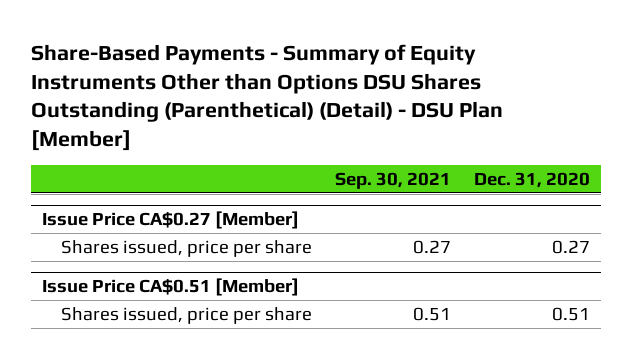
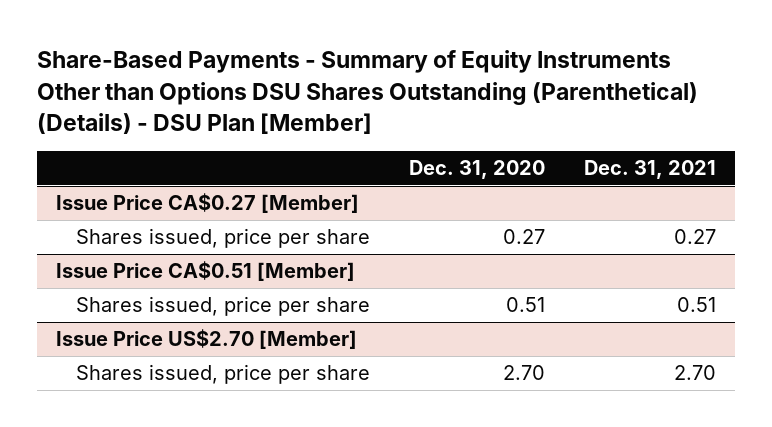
[30,43,503,152] Share-Based Payments - Summary of Equity Instruments Other than Options DSU Shares Outstanding (Parenthetical) (Detail) - DSU Plan [Member] -> [36,50,698,134] Share-Based Payments - Summary of Equity Instruments Other than Options DSU Shares Outstanding (Parenthetical) (Details) - DSU Plan [Member]
[334,171,451,189] Sep. 30, 2021 -> none
none -> [583,160,716,180] Dec. 31, 2021
none -> [56,329,358,350] Issue Price US$2.70 [Member]
none -> [76,364,371,385] Shares issued, price per share

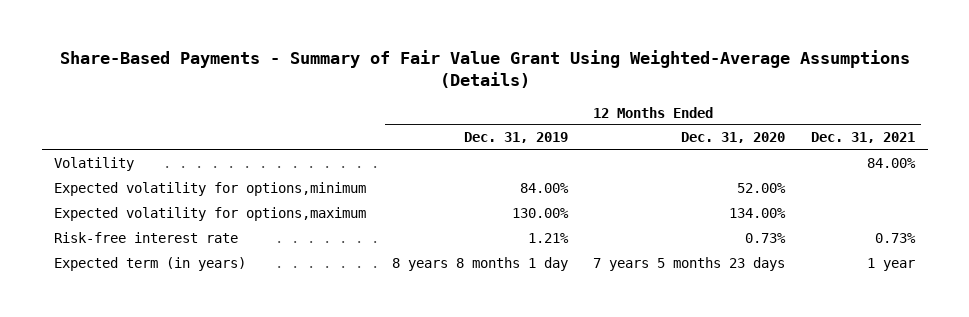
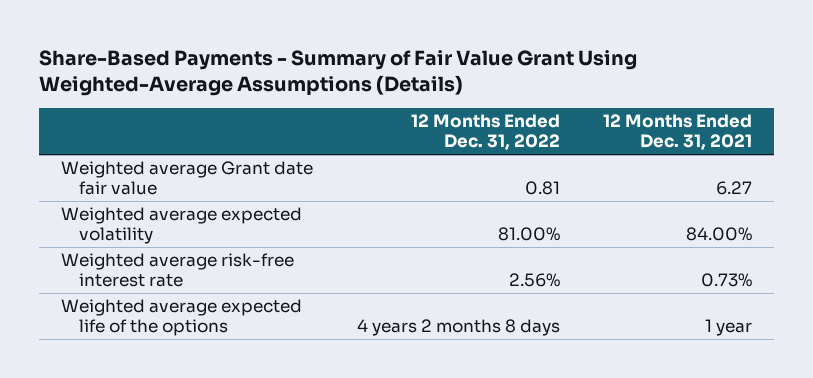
[463,132,568,144] Dec. 31, 2019 -> none
[681,132,786,144] Dec. 31, 2020 -> none
none -> [410,114,560,151] 12 Months Ended Dec. 31, 2022
[54,181,367,196] Expected volatility for options,minimum -> none
[54,206,367,221] Expected volatility for options,maximum -> none
none -> [60,160,313,196] Weighted average Grant date fair value
[54,156,135,171] Volatility -> [60,206,302,245] Weighted average expected volatility
[54,231,239,243] Risk-free interest rate -> [60,252,294,288] Weighted average risk-free interest rate
[54,256,247,271] Expected term (in years) -> [60,298,302,337] Weighted average expected life of the options

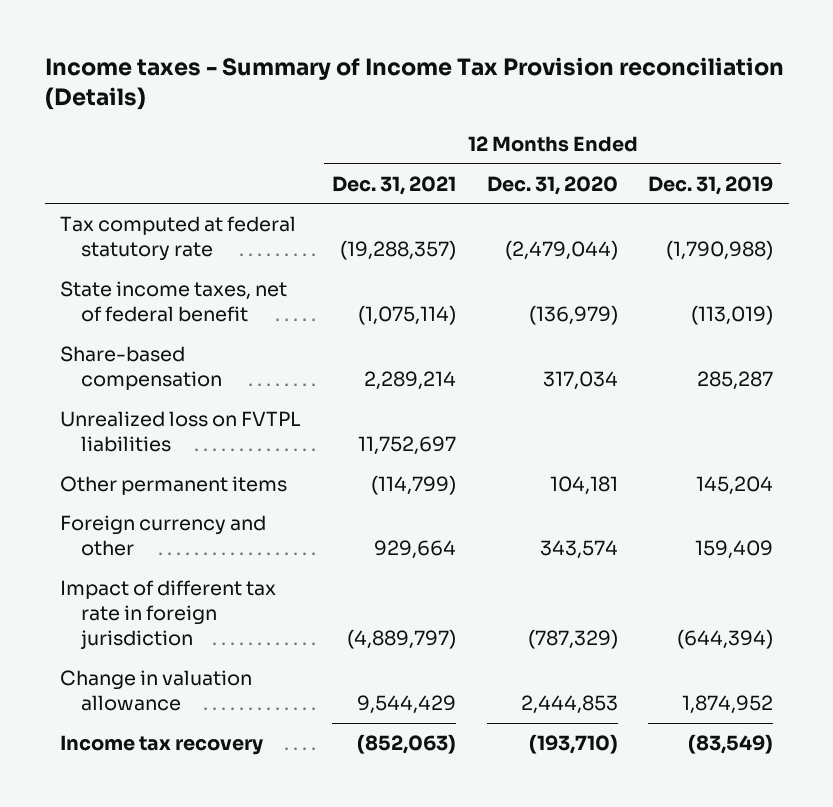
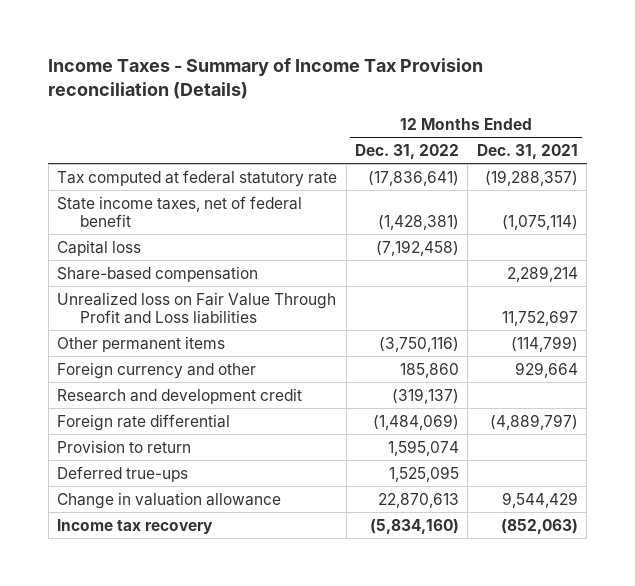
[44,56,784,111] Income taxes - Summary of Income Tax Provision reconciliation (Details) -> [48,58,484,100] Income Taxes - Summary of Income Tax Provision reconciliation (Details)
[486,175,618,195] Dec. 31, 2020 -> none
[648,175,774,195] Dec. 31, 2019 -> none
none -> [354,144,459,160] Dec. 31, 2022
none -> [57,239,142,256] Capital loss
[59,410,301,453] Unrealized loss on FVTPL liabilities -> [57,291,337,325] Unrealized loss on Fair Value Through Profit and Loss liabilities
none -> [57,387,303,404] Research and development credit
[59,579,276,650] Impact of different tax rate in foreign jurisdiction -> [57,413,231,431] Foreign rate differential
none -> [57,439,192,453] Provision to return
none -> [57,465,189,482] Deferred true-ups

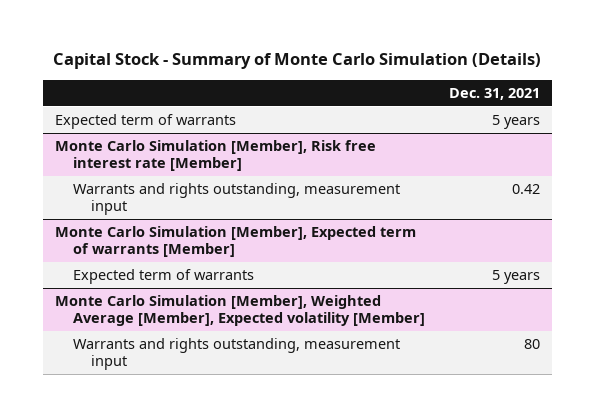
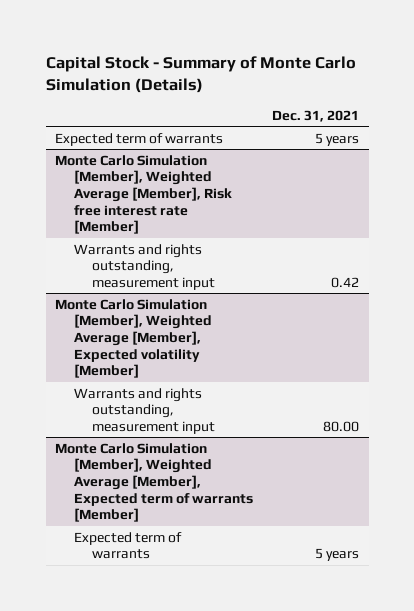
[55,140,377,172] Monte Carlo Simulation [Member], Risk free interest rate [Member] -> [55,154,232,235] Monte Carlo Simulation [Member], Weighted Average [Member], Risk free interest rate [Member]
[55,226,417,258] Monte Carlo Simulation [Member], Expected term of warrants [Member] -> none
[72,269,254,285] Expected term of warrants -> none
[523,339,540,350] 80 -> [323,421,360,433] 80.00
none -> [55,442,253,523] Monte Carlo Simulation [Member], Weighted Average [Member], Expected term of warrants [Member]
none -> [73,531,182,560] Expected term of warrants

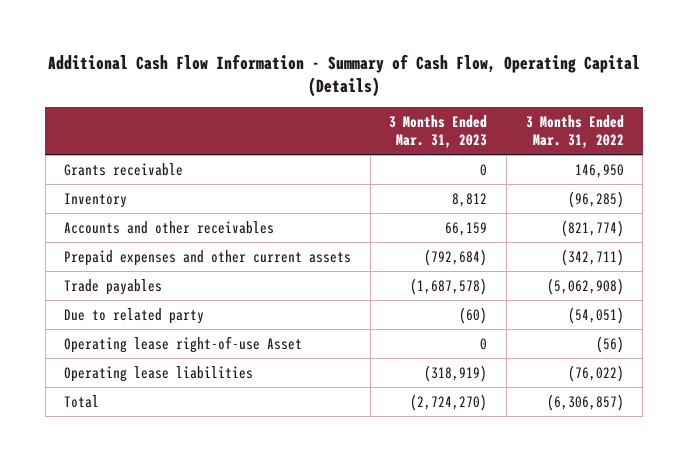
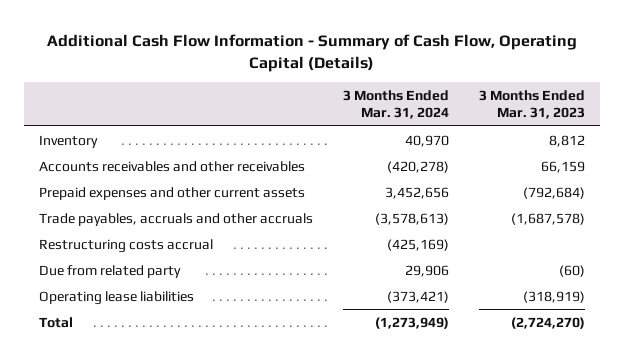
[525,115,624,149] 3 Months Ended Mar. 31, 2022 -> none
none -> [343,89,450,120] 3 Months Ended Mar. 31, 2024
[64,162,184,176] Grants receivable -> none
[64,220,275,234] Accounts and other receivables -> [39,160,306,172] Accounts receivables and other receivables
[64,335,303,353] Operating lease right-of-use Asset -> none
[64,278,163,295] Trade payables -> [39,212,314,226] Trade payables, accruals and other accruals
none -> [39,238,214,253] Restructuring costs accrual
[64,307,205,324] Due to related party -> [39,264,182,278] Due from related party

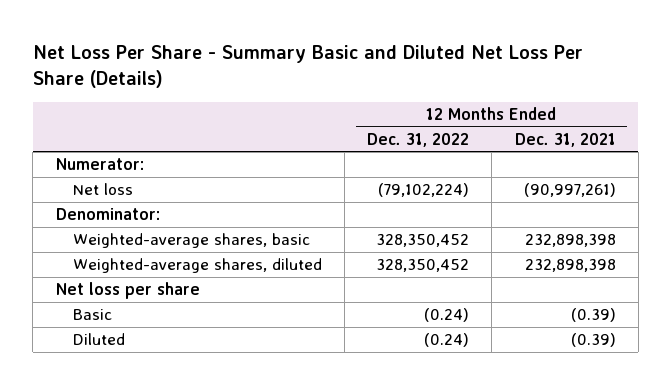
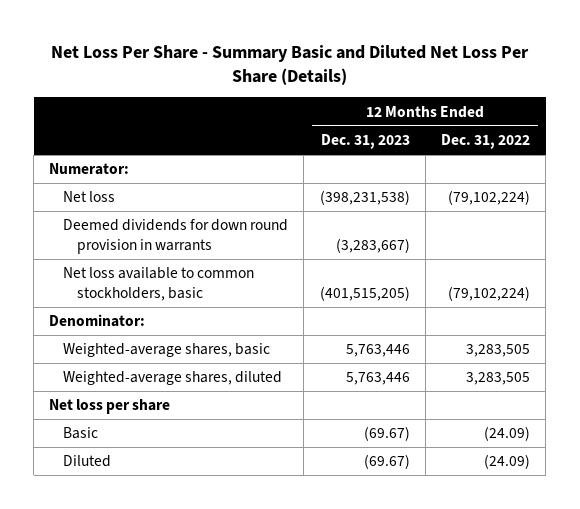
[514,132,616,147] Dec. 31, 2021 -> none
none -> [320,134,410,150] Dec. 31, 2023
none -> [63,219,289,254] Deemed dividends for down round provision in warrants
none -> [63,267,255,301] Net loss available to common stockholders, basic
[376,234,470,248] 328,350,452 -> [466,344,531,358] 3,283,505
[376,259,470,273] 328,350,452 -> [466,372,531,386] 3,283,505
[424,308,470,323] (0.24) -> [484,426,531,442] (24.09)
[424,333,470,348] (0.24) -> [484,454,531,470] (24.09)

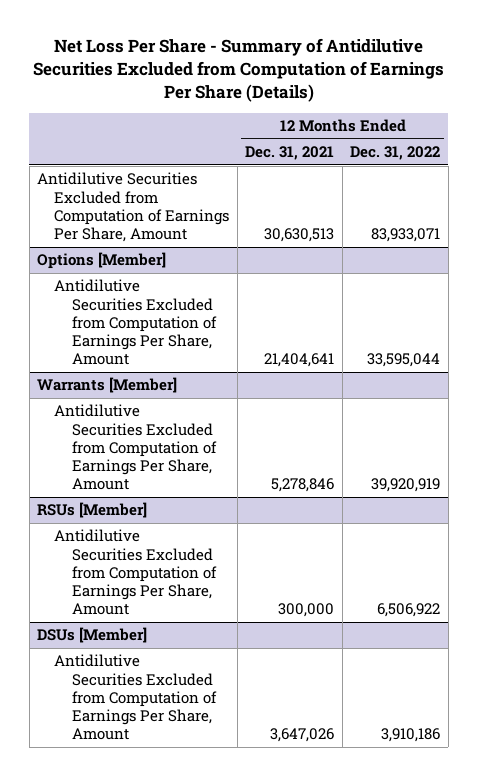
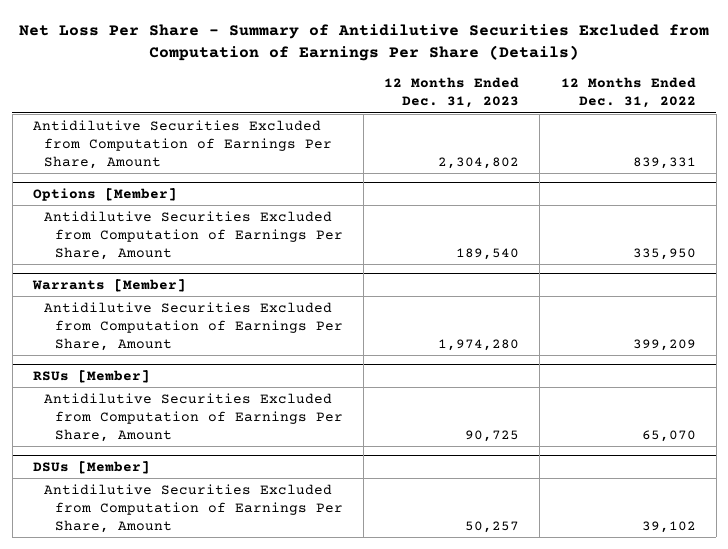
[245,146,335,161] Dec. 31, 2021 -> none
none -> [384,77,520,109] 12 Months Ended Dec. 31, 2023
[371,228,441,243] 83,933,071 -> [632,157,696,170] 839,331
[367,353,441,368] 33,595,044 -> [632,248,696,261] 335,950
[371,478,441,493] 39,920,919 -> [632,339,696,352] 399,209
[377,603,441,618] 6,506,922 -> [641,430,696,443] 65,070
[381,728,441,743] 3,910,186 -> [641,521,696,534] 39,102

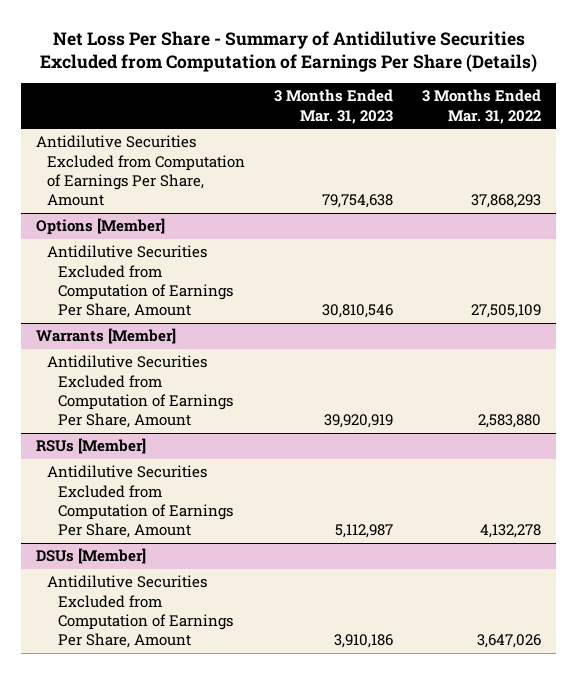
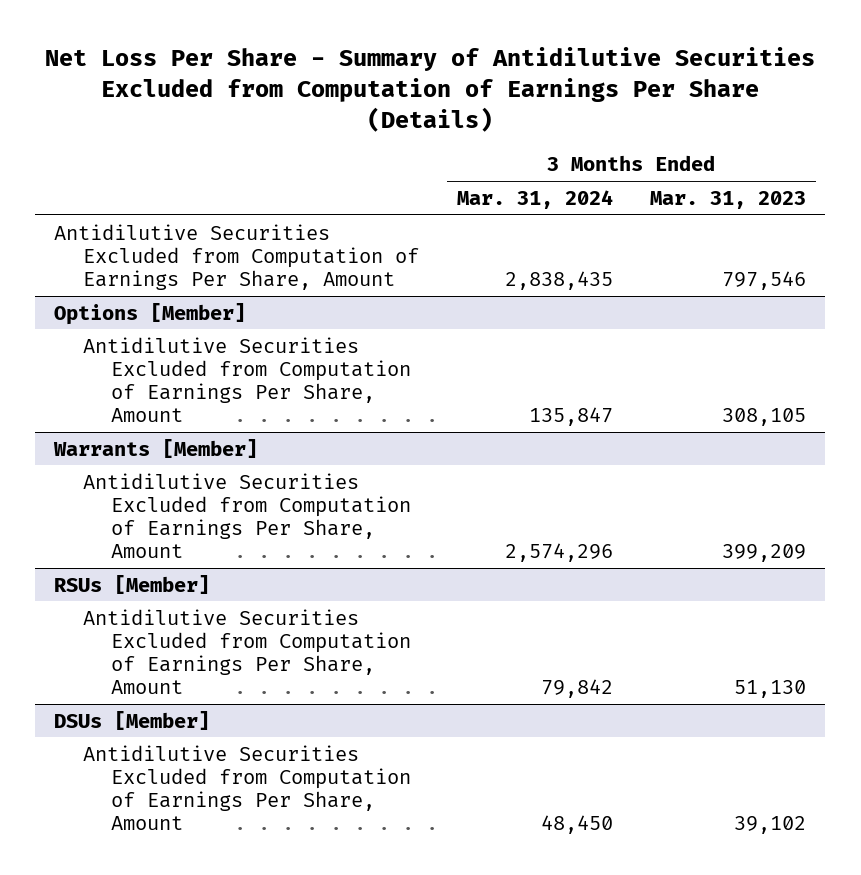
[422,89,542,124] 3 Months Ended Mar. 31, 2022 -> none
none -> [456,189,613,209] Mar. 31, 2024
[322,194,394,209] 79,754,638 -> [722,270,807,290] 797,546
[322,304,394,319] 30,810,546 -> [722,408,807,427] 308,105
[324,414,394,429] 39,920,919 -> [722,544,807,563] 399,209
[335,524,394,539] 5,112,987 -> [734,680,807,699] 51,130
[334,634,394,649] 3,910,186 -> [734,816,807,835] 39,102

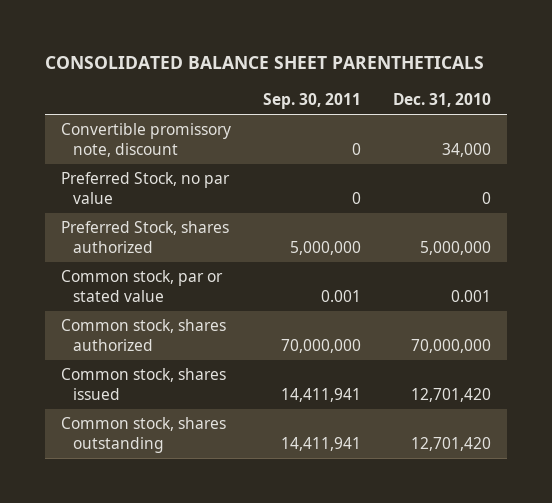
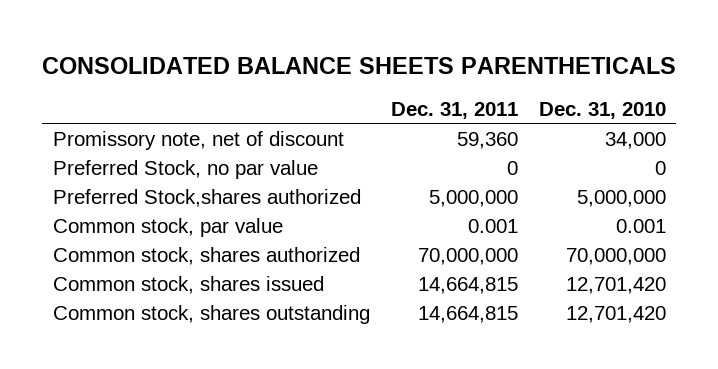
[45,55,485,69] CONSOLIDATED BALANCE SHEET PARENTHETICALS -> [42,56,677,74] CONSOLIDATED BALANCE SHEETS PARENTHETICALS
[263,92,362,109] Sep. 30, 2011 -> none
none -> [390,101,518,119] Dec. 31, 2011
[61,123,232,157] Convertible promissory note, discount -> [52,130,344,150] Promissory note, net of discount
[61,221,230,253] Preferred Stock, shares authorized -> [52,188,361,207] Preferred Stock,shares authorized
[61,270,224,302] Common stock, par or stated value -> [52,217,283,237] Common stock, par value

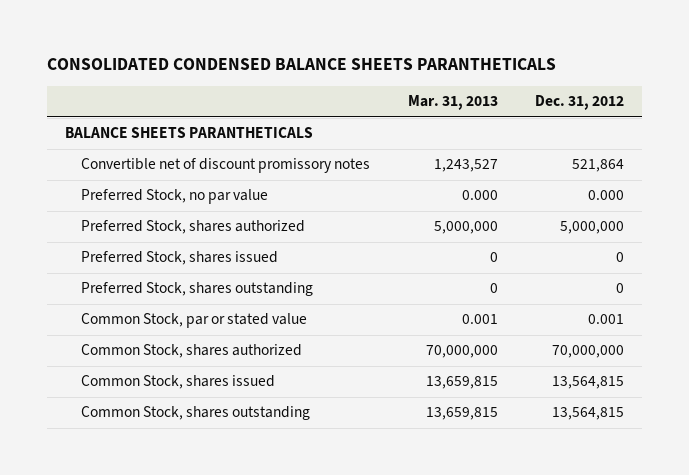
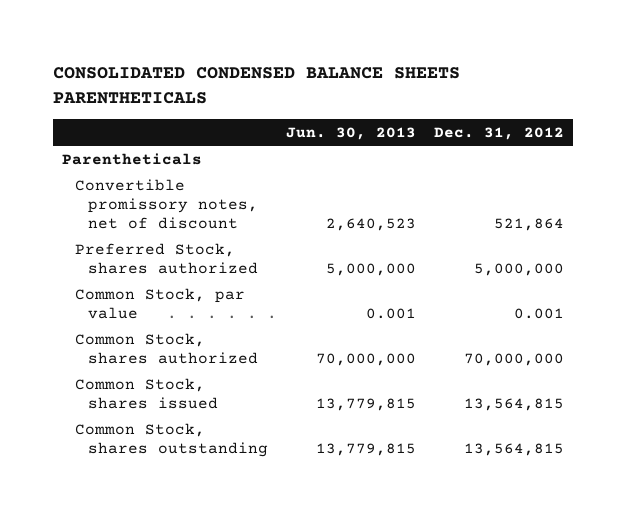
[46,58,556,71] CONSOLIDATED CONDENSED BALANCE SHEETS PARANTHETICALS -> [53,67,461,104] CONSOLIDATED CONDENSED BALANCE SHEETS PARENTHETICALS
[407,95,498,111] Mar. 31, 2013 -> none
none -> [285,126,416,140] Jun. 30, 2013
[65,127,314,139] BALANCE SHEETS PARANTHETICALS -> none
[81,189,269,205] Preferred Stock, no par value -> none
none -> [62,152,203,165] Parentheticals
[81,158,371,174] Convertible net of discount promissory notes -> [74,178,258,230] Convertible promissory notes, net of discount
[81,251,279,266] Preferred Stock, shares issued -> none
[81,282,314,297] Preferred Stock, shares outstanding -> none
[81,313,308,329] Common Stock, par or stated value -> [74,287,245,319] Common Stock, par value

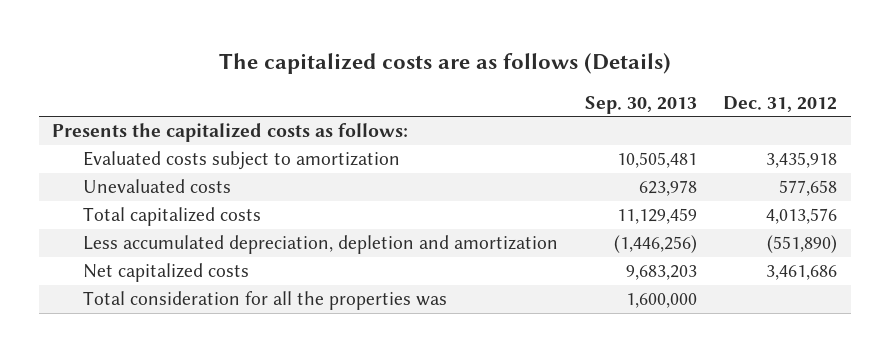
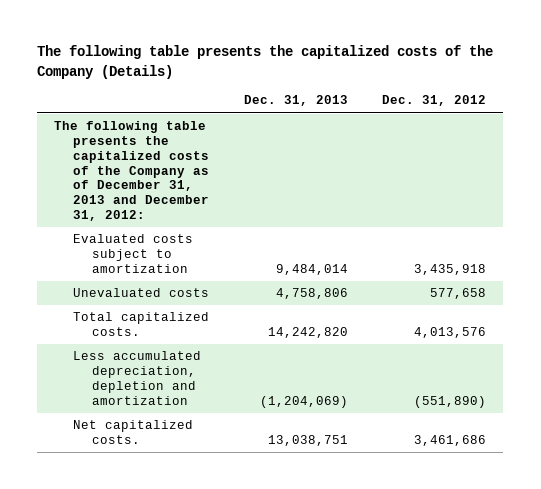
[218,53,671,75] The capitalized costs are as follows (Details) -> [37,45,494,79] The following table presents the capitalized costs of the Company (Details)
[584,95,697,114] Sep. 30, 2013 -> none
none -> [243,95,348,107] Dec. 31, 2013
[52,123,409,143] Presents the capitalized costs as follows: -> none
none -> [54,121,210,221] The following table presents the capitalized costs of the Company as of December 31, 2013 and December 31, 2012:
[83,207,262,227] Total capitalized costs -> [73,312,210,337] Total capitalized costs.
[83,291,448,311] Total consideration for all the properties was -> none
[83,263,250,283] Net capitalized costs -> [73,420,194,445] Net capitalized costs.

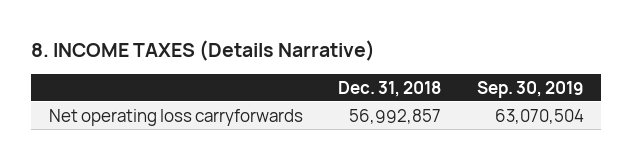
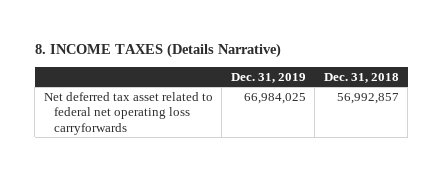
[476,80,584,98] Sep. 30, 2019 -> none
none -> [230,72,306,83] Dec. 31, 2019
[48,108,303,126] Net operating loss carryforwards -> [43,91,213,135] Net deferred tax asset related to federal net operating loss carryforwards

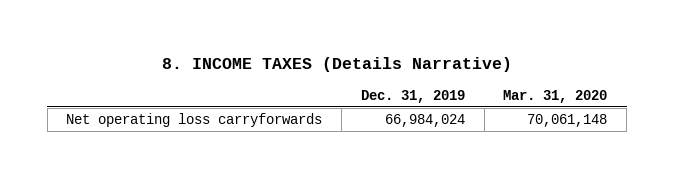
[323,72,399,83] Dec. 31, 2018 -> none
none -> [503,89,608,103] Mar. 31, 2020
[43,91,213,135] Net deferred tax asset related to federal net operating loss carryforwards -> [66,113,323,128] Net operating loss carryforwards
[243,92,306,104] 66,984,025 -> [384,114,465,128] 66,984,024

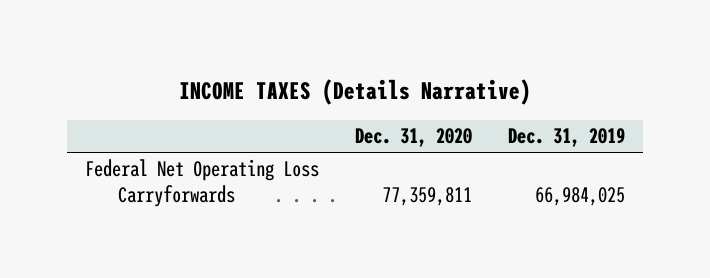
[161,57,512,73] 8. INCOME TAXES (Details Narrative) -> [179,79,532,106] INCOME TAXES (Details Narrative)
[503,89,608,103] Mar. 31, 2020 -> none
none -> [355,128,473,148] Dec. 31, 2020
[66,113,323,128] Net operating loss carryforwards -> [84,159,319,208] Federal Net Operating Loss Carryforwards
[384,114,465,128] 66,984,024 -> [535,187,626,207] 66,984,025

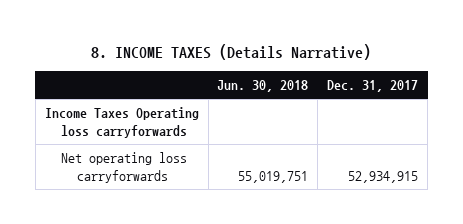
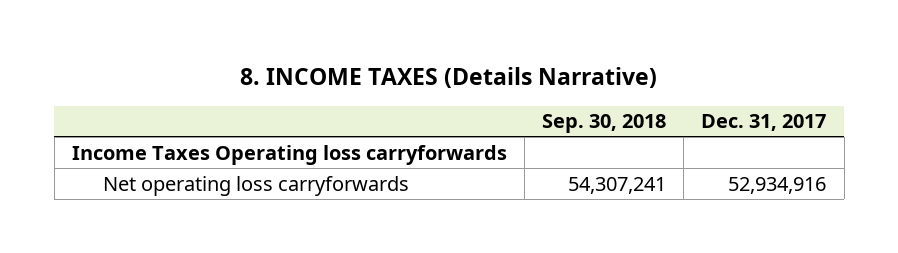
[217,80,309,93] Jun. 30, 2018 -> none
none -> [542,114,667,134] Sep. 30, 2018
[348,171,419,184] 52,934,915 -> [728,176,827,194] 52,934,916

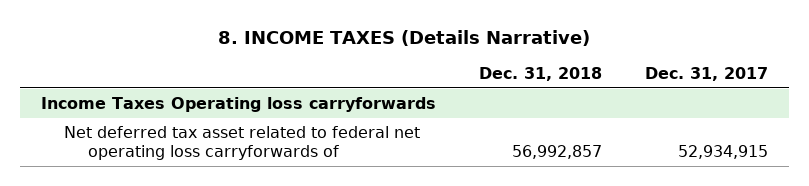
[542,114,667,134] Sep. 30, 2018 -> none
none -> [478,67,602,82] Dec. 31, 2018
[103,175,410,196] Net operating loss carryforwards -> [64,126,421,161] Net deferred tax asset related to federal net operating loss carryforwards of
[728,176,827,194] 52,934,916 -> [677,145,768,160] 52,934,915

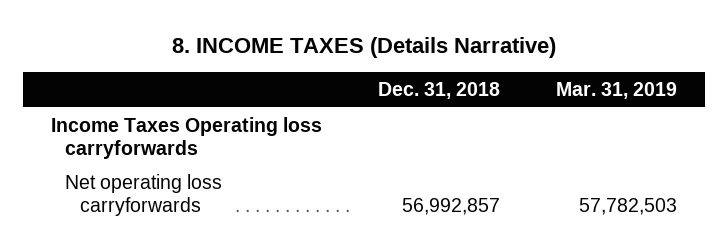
[644,67,768,82] Dec. 31, 2017 -> none
none -> [555,82,677,100] Mar. 31, 2019
[64,126,421,161] Net deferred tax asset related to federal net operating loss carryforwards of -> [65,173,223,216] Net operating loss carryforwards

